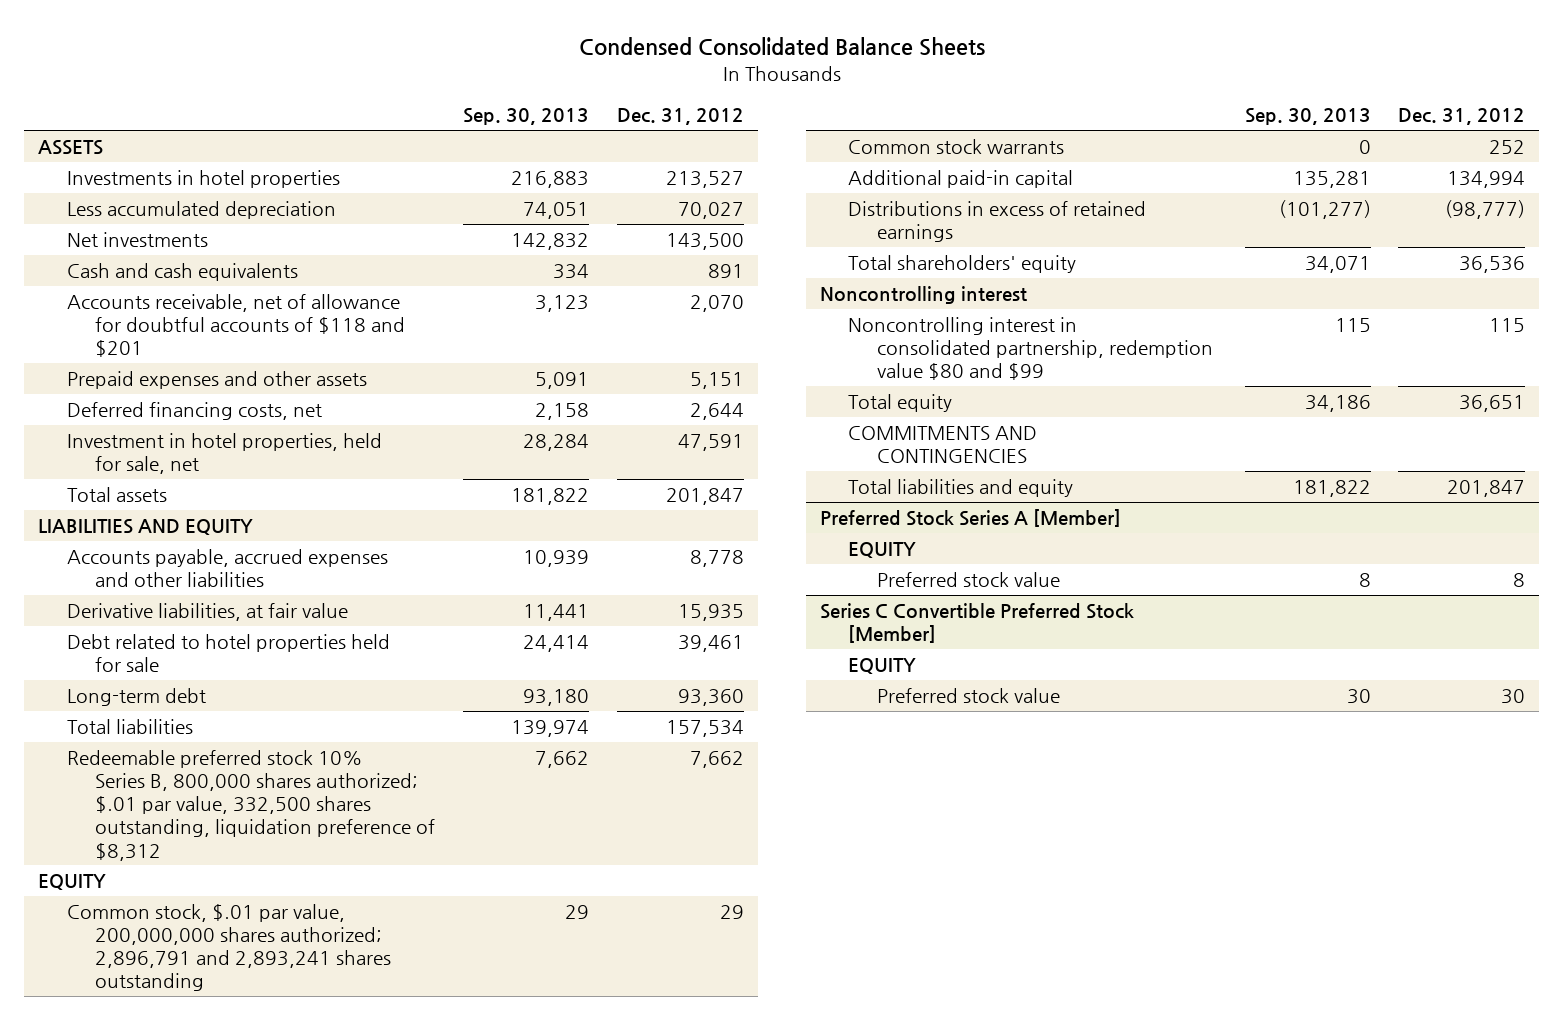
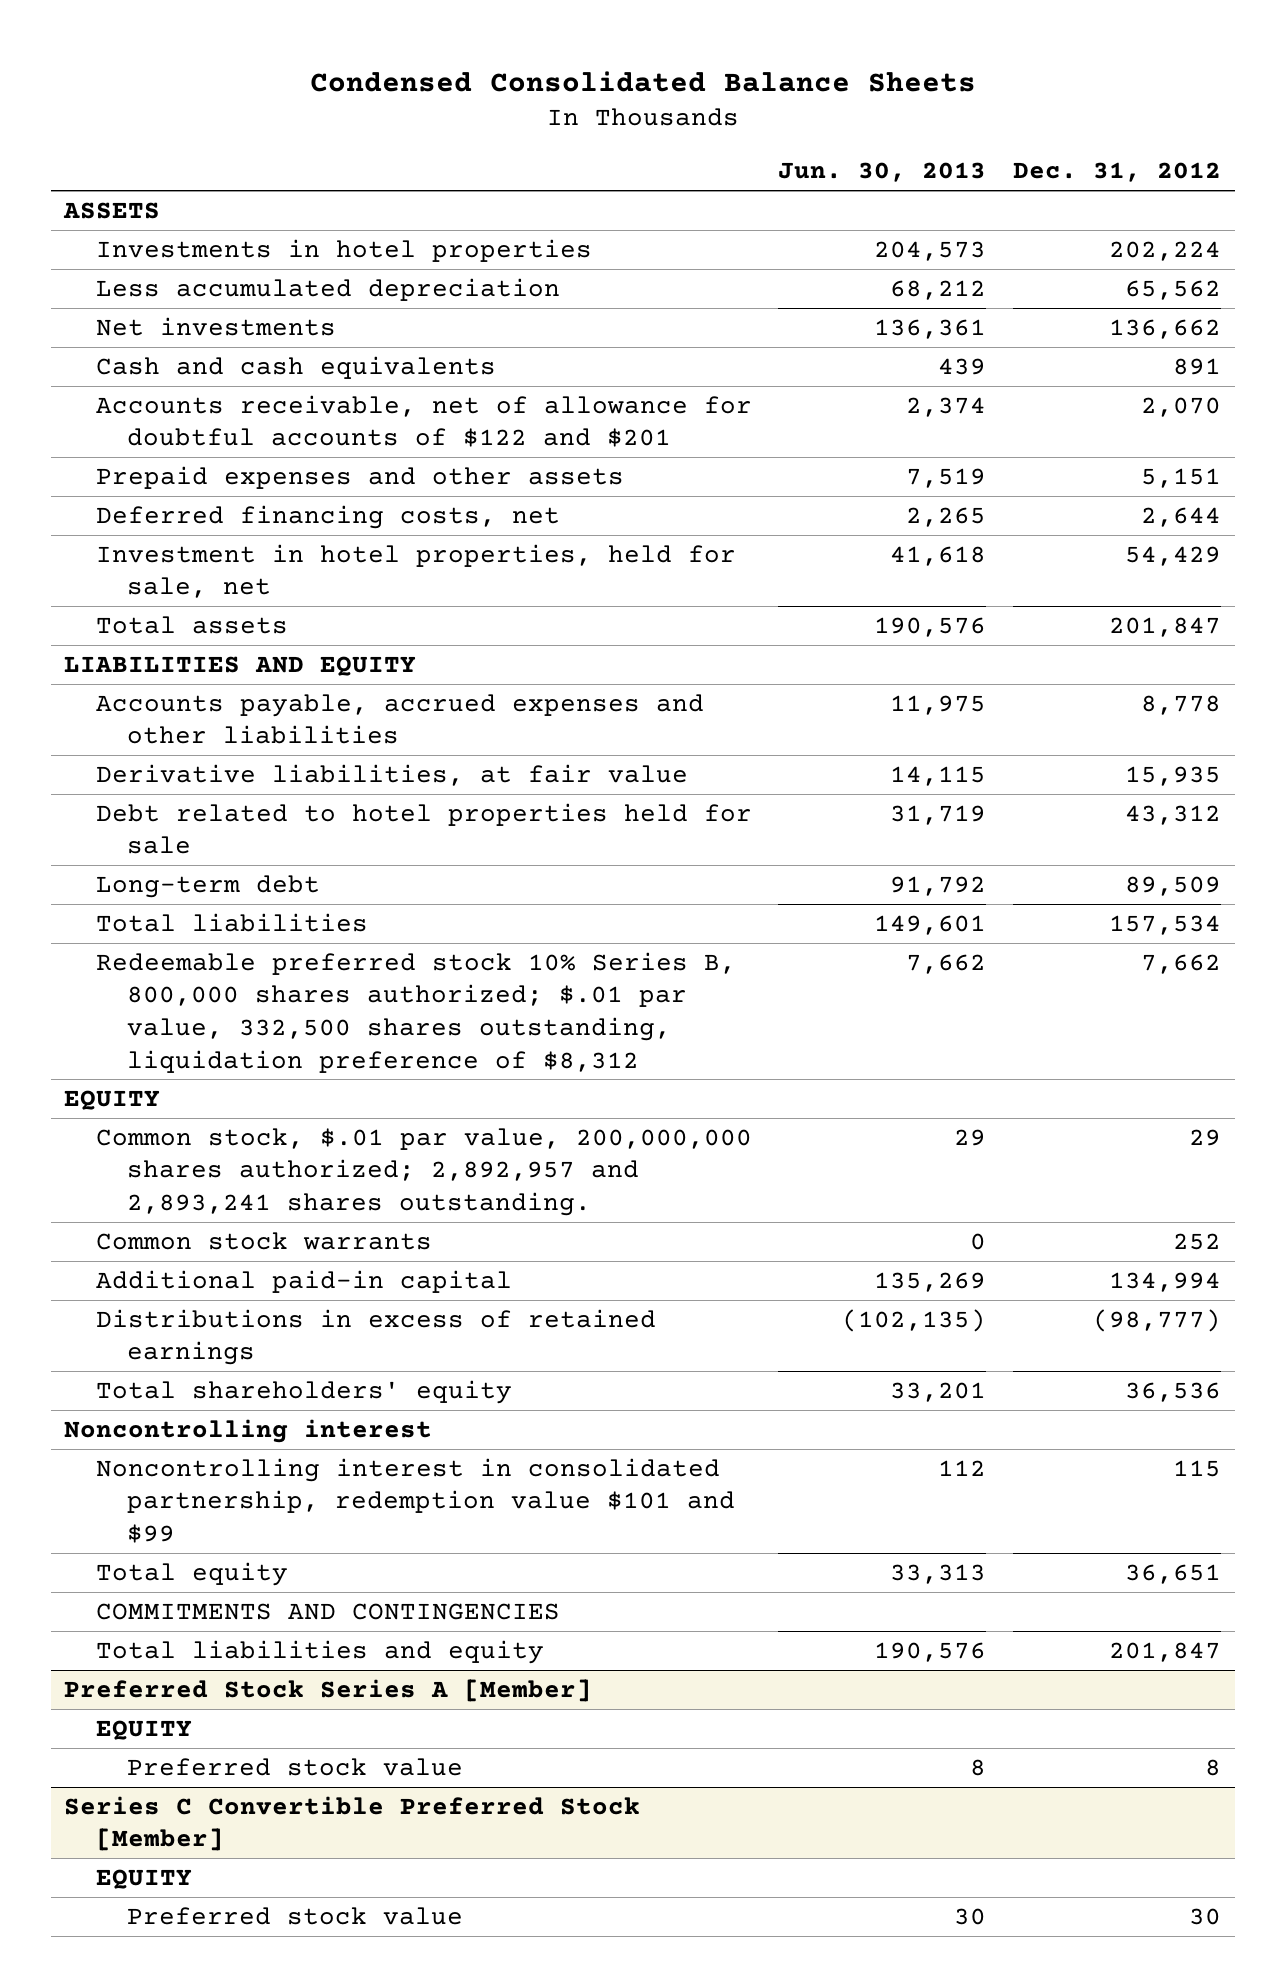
[463,108,590,126] Sep. 30, 2013 -> none
none -> [778,162,987,183] Jun. 30, 2013
[665,171,744,189] 213,527 -> [1109,240,1222,261] 202,224
[677,202,744,220] 70,027 -> [1125,279,1222,300] 65,562
[665,233,744,251] 143,500 -> [1109,318,1222,339] 136,662
[66,294,406,358] Accounts receivable, net of allowance for doubtful accounts of $118 and $201 -> [95,394,752,448] Accounts receivable, net of allowance for doubtful accounts of $122 and $201
[677,434,744,452] 47,591 -> [1125,545,1222,566] 54,429
[677,635,744,653] 39,461 -> [1125,804,1222,825] 43,312
[677,689,744,707] 93,360 -> [1125,875,1222,896] 89,509
[66,904,392,992] Common stock, $.01 par value, 200,000,000 shares authorized; 2,896,791 and 2,893,241 shares outstanding -> [95,1127,752,1216] Common stock, $.01 par value, 200,000,000 shares authorized; 2,892,957 and 2,893,241 shares outstanding.
[848,317,1213,381] Noncontrolling interest in consolidated partnership, redemption value $80 and $99 -> [95,1457,736,1543] Noncontrolling interest in consolidated partnership, redemption value $101 and $99

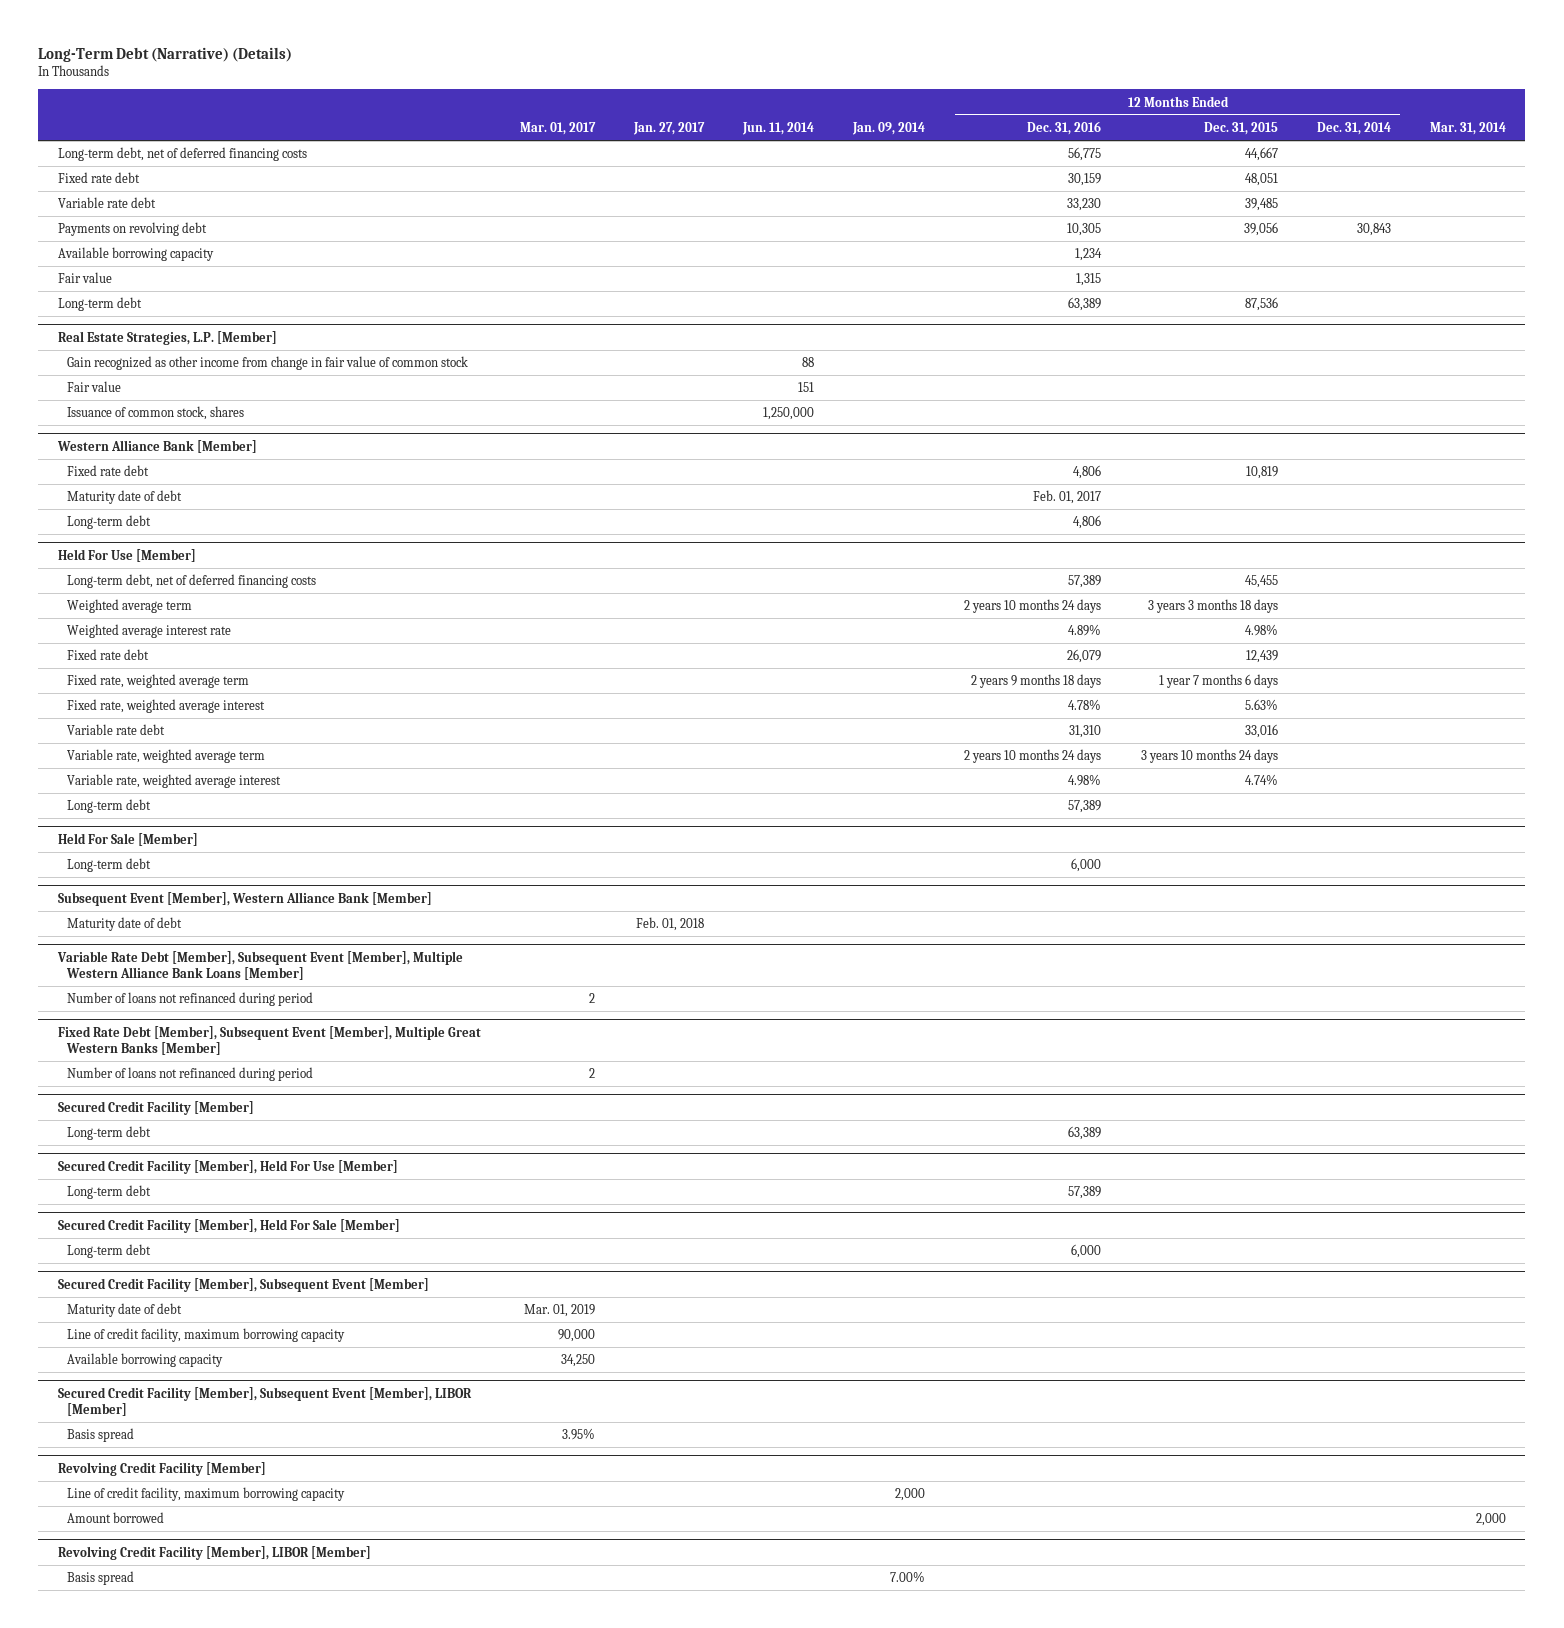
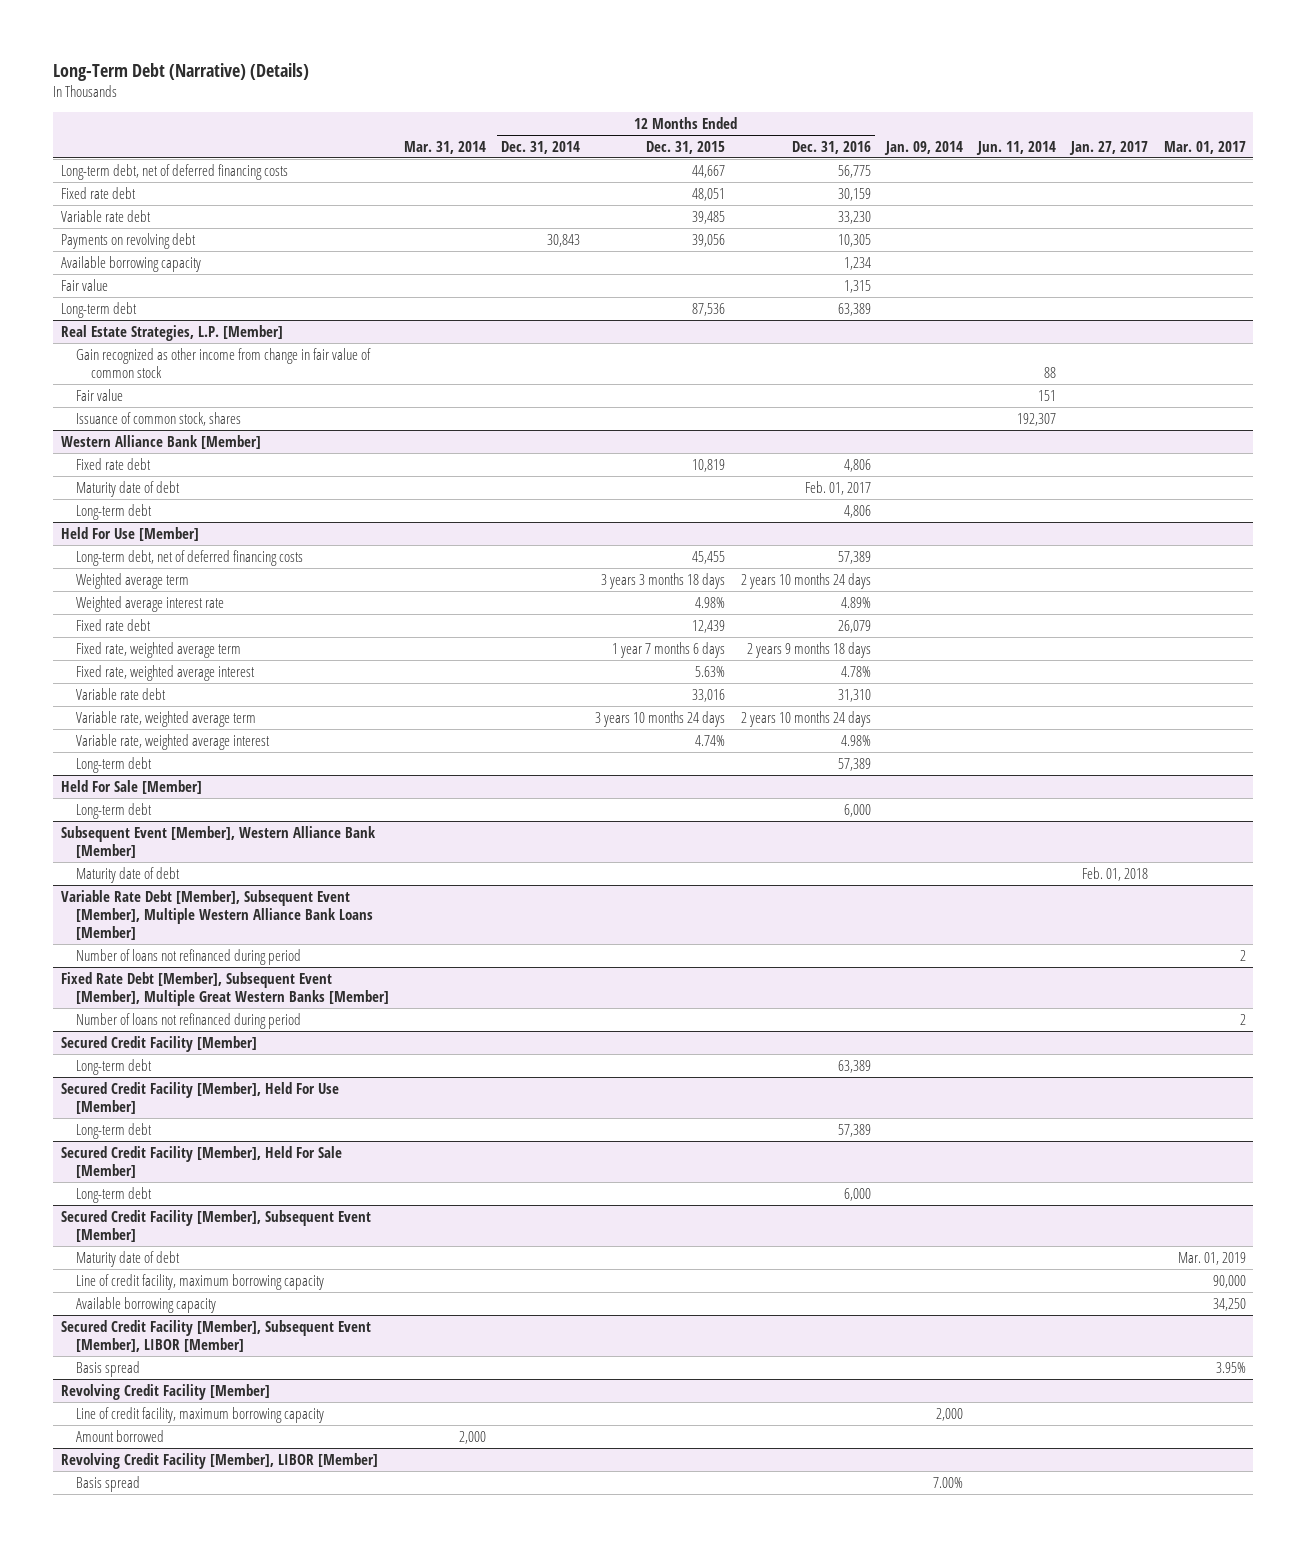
[763,407,815,421] 1,250,000 -> [1017,412,1057,426] 192,307

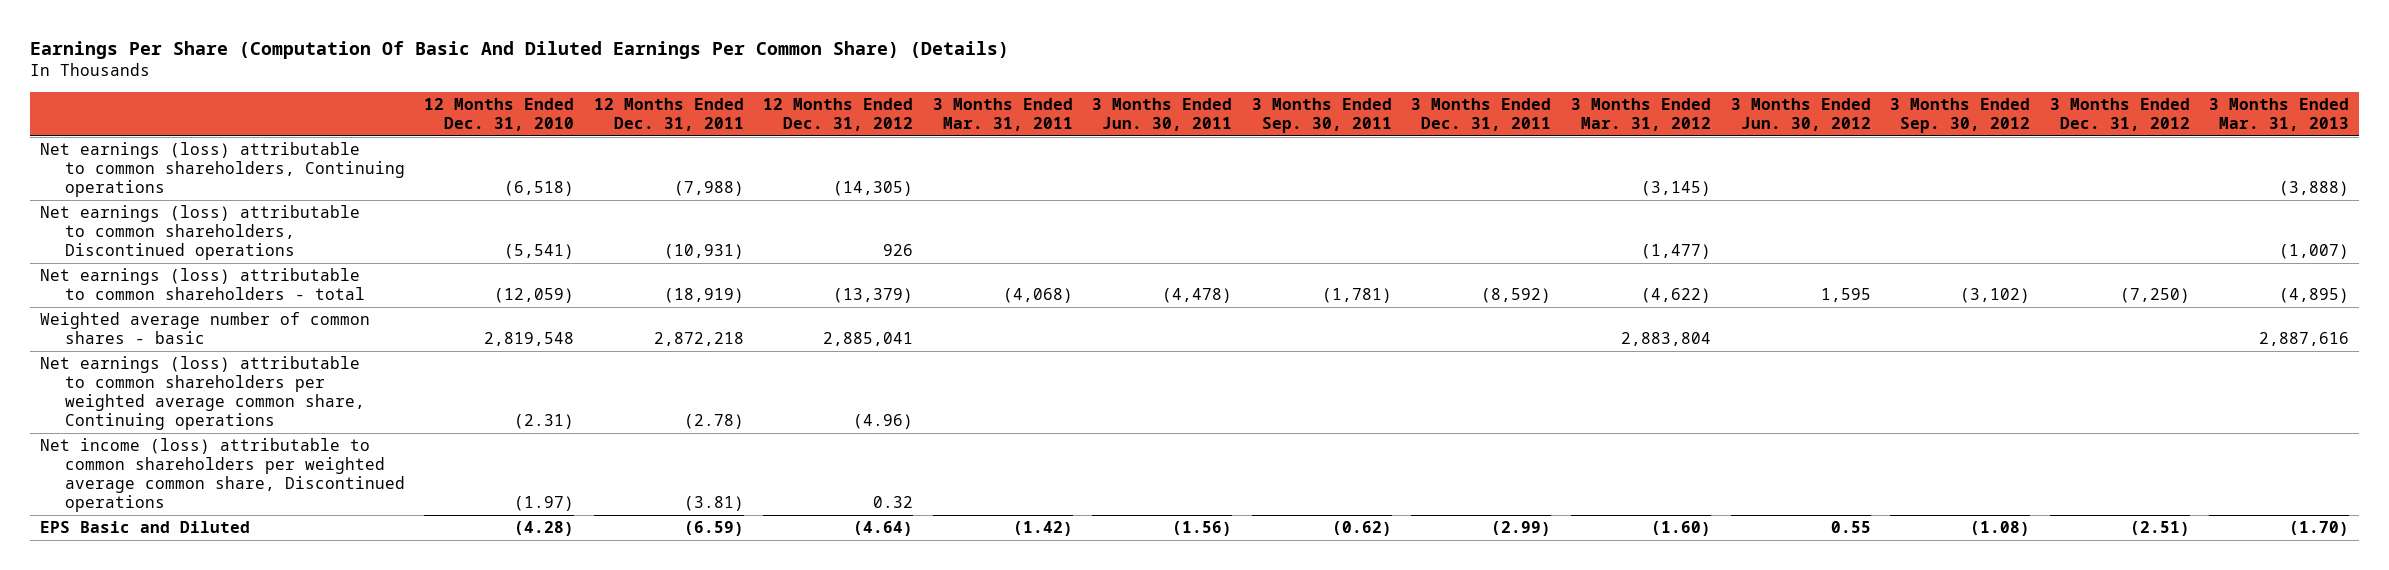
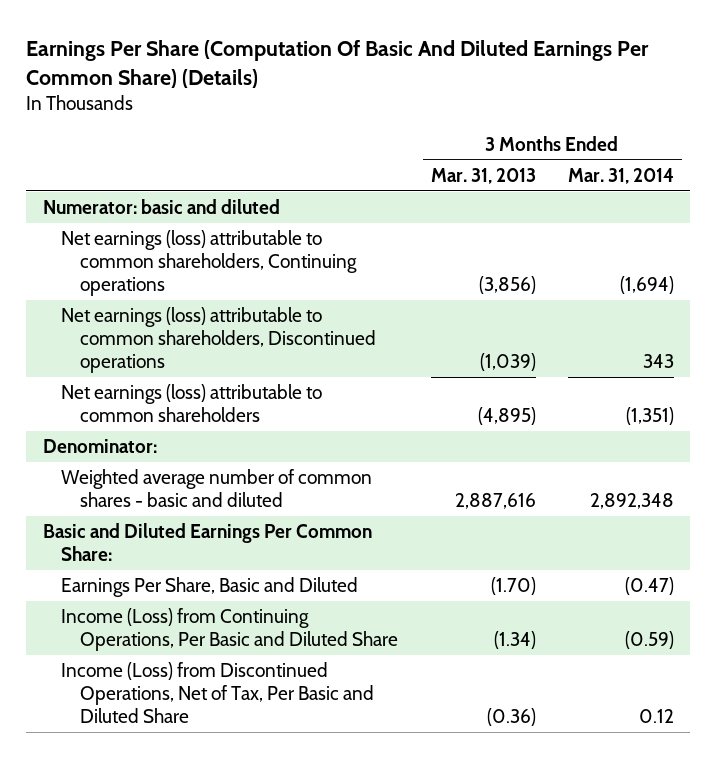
[424,98,575,132] 12 Months Ended Dec. 31, 2010 -> none
[593,98,744,132] 12 Months Ended Dec. 31, 2011 -> none
[763,98,914,132] 12 Months Ended Dec. 31, 2012 -> none
[932,98,1073,132] 3 Months Ended Mar. 31, 2011 -> none
[1092,98,1233,132] 3 Months Ended Jun. 30, 2011 -> none
[1251,98,1392,134] 3 Months Ended Sep. 30, 2011 -> none
[1411,98,1552,132] 3 Months Ended Dec. 31, 2011 -> none
[1570,98,1711,132] 3 Months Ended Mar. 31, 2012 -> none
[1730,98,1871,132] 3 Months Ended Jun. 30, 2012 -> none
[1890,98,2031,134] 3 Months Ended Sep. 30, 2012 -> none
[2049,98,2190,132] 3 Months Ended Dec. 31, 2012 -> none
none -> [568,167,675,184] Mar. 31, 2014
[40,356,365,430] Net earnings (loss) attributable to common shareholders per weighted average common share, Continuing operations -> none
[40,438,405,512] Net income (loss) attributable to common shareholders per weighted average common share, Discontinued operations -> none
none -> [42,199,280,215] Numerator: basic and diluted
[2279,180,2350,196] (3,888) -> [478,276,536,295] (3,856)
[2279,243,2350,259] (1,007) -> [479,353,536,372] (1,039)
[40,268,365,301] Net earnings (loss) attributable to common shareholders - total -> [61,384,323,423] Net earnings (loss) attributable to common shareholders
none -> [42,439,157,454] Denominator:
[40,312,371,345] Weighted average number of common shares - basic -> [61,469,373,508] Weighted average number of common shares - basic and diluted
none -> [42,523,372,562] Basic and Diluted Earnings Per Common Share:
[40,521,251,534] EPS Basic and Diluted -> [61,577,359,598] Earnings Per Share, Basic and Diluted
none -> [61,608,399,652] Income (Loss) from Continuing Operations, Per Basic and Diluted Share
none -> [61,662,375,724] Income (Loss) from Discontinued Operations, Net of Tax, Per Basic and Diluted Share

